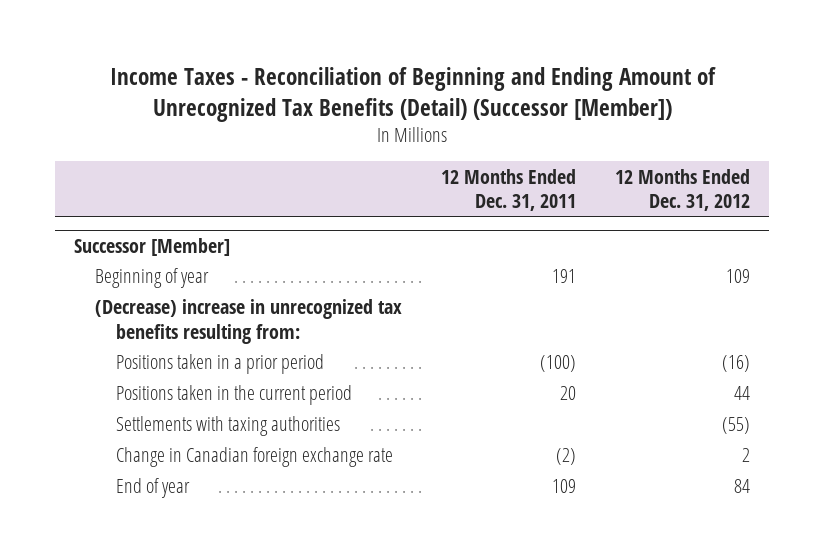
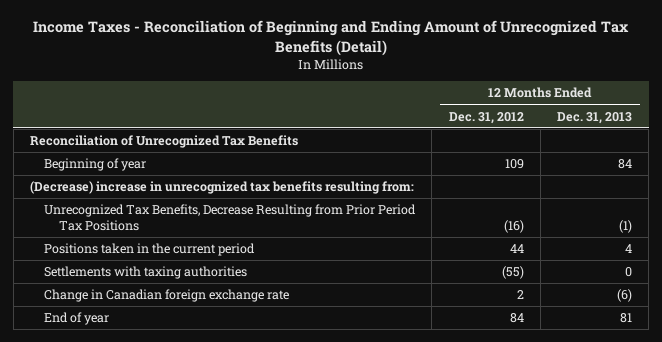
[110,67,717,122] Income Taxes - Reconciliation of Beginning and Ending Amount of Unrecognized Tax Benefits (Detail) (Successor [Member]) -> [32,20,629,56] Income Taxes - Reconciliation of Beginning and Ending Amount of Unrecognized Tax Benefits (Detail)
[441,168,577,211] 12 Months Ended Dec. 31, 2011 -> none
none -> [557,111,633,124] Dec. 31, 2013
[74,237,231,256] Successor [Member] -> none
none -> [29,135,298,149] Reconciliation of Unrecognized Tax Benefits
[116,354,325,375] Positions taken in a prior period -> none
none -> [44,204,417,232] Unrecognized Tax Benefits, Decrease Resulting from Prior Period Tax Positions

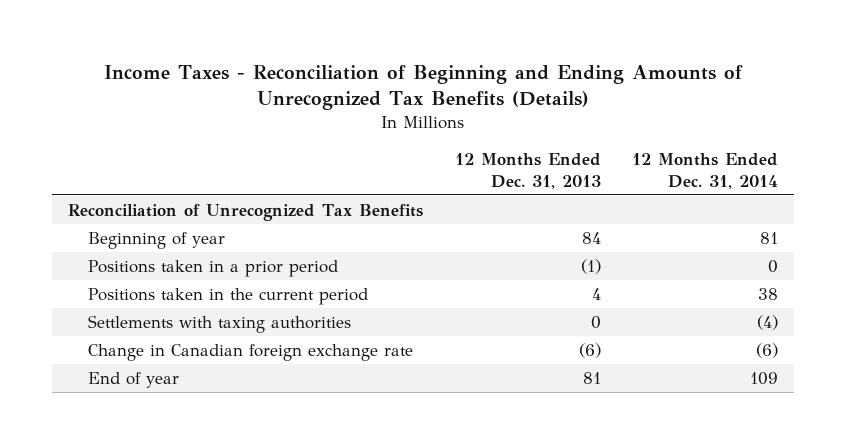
[32,20,629,56] Income Taxes - Reconciliation of Beginning and Ending Amount of Unrecognized Tax Benefits (Detail) -> [104,64,744,111] Income Taxes - Reconciliation of Beginning and Ending Amounts of Unrecognized Tax Benefits (Details)
[448,111,524,124] Dec. 31, 2012 -> none
none -> [632,153,779,189] 12 Months Ended Dec. 31, 2014
[29,181,414,195] (Decrease) increase in unrecognized tax benefits resulting from: -> none
[44,204,417,232] Unrecognized Tax Benefits, Decrease Resulting from Prior Period Tax Positions -> [88,259,339,277] Positions taken in a prior period

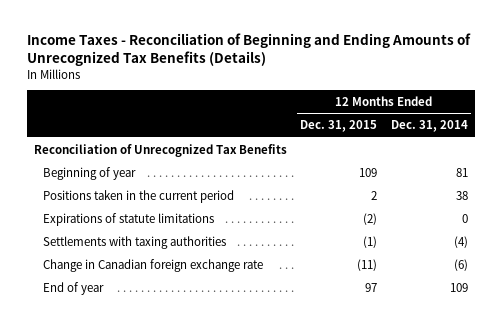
[454,153,601,189] 12 Months Ended Dec. 31, 2013 -> none
none -> [300,120,378,133] Dec. 31, 2015
[88,259,339,277] Positions taken in a prior period -> none
none -> [43,212,215,226] Expirations of statute limitations

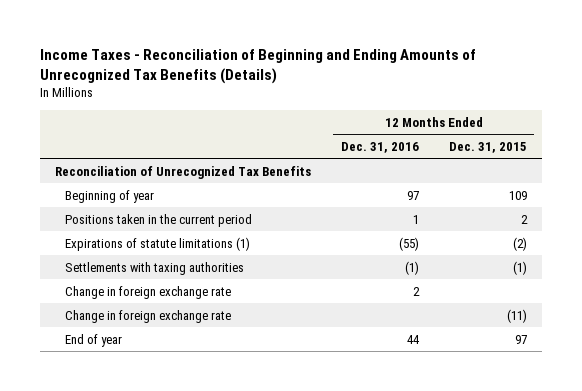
[390,120,468,133] Dec. 31, 2014 -> none
none -> [340,141,419,153] Dec. 31, 2016
[43,212,215,226] Expirations of statute limitations -> [65,236,251,251] Expirations of statute limitations (1)
none -> [65,285,232,299] Change in foreign exchange rate
[43,258,264,272] Change in Canadian foreign exchange rate -> [65,309,232,323] Change in foreign exchange rate

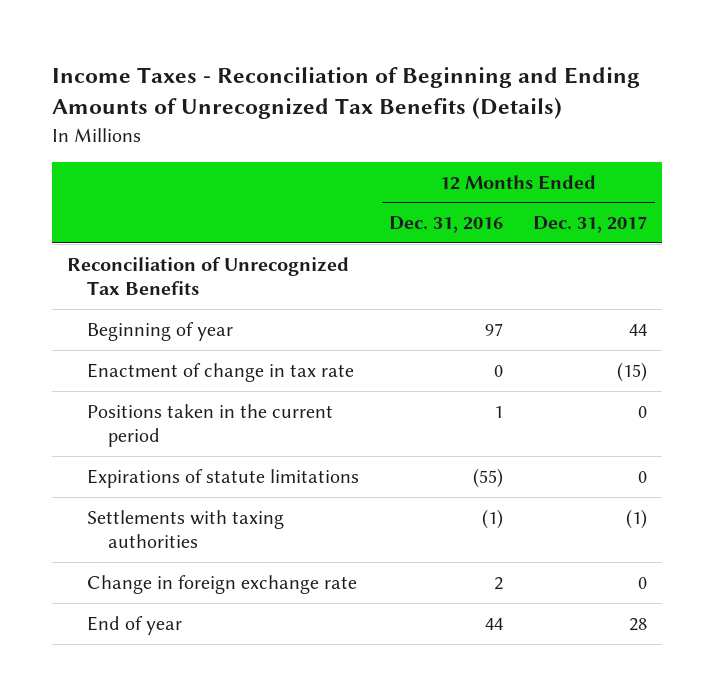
[448,141,527,153] Dec. 31, 2015 -> none
none -> [533,216,648,234] Dec. 31, 2017
none -> [87,362,355,382] Enactment of change in tax rate
[65,236,251,251] Expirations of statute limitations (1) -> [87,468,360,488] Expirations of statute limitations
[65,309,232,323] Change in foreign exchange rate -> none

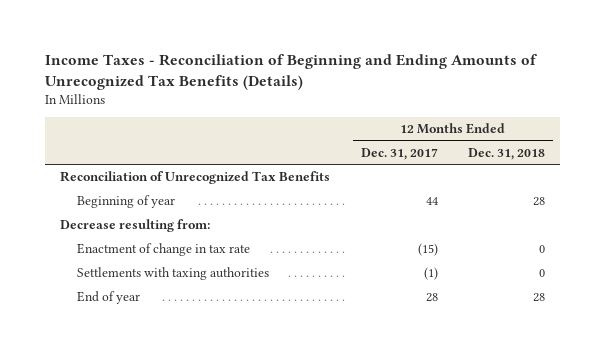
[389,216,504,234] Dec. 31, 2016 -> none
none -> [468,147,546,160] Dec. 31, 2018
none -> [60,219,211,233] Decrease resulting from:
[87,403,334,448] Positions taken in the current period -> none
[87,468,360,488] Expirations of statute limitations -> none
[87,574,358,594] Change in foreign exchange rate -> none

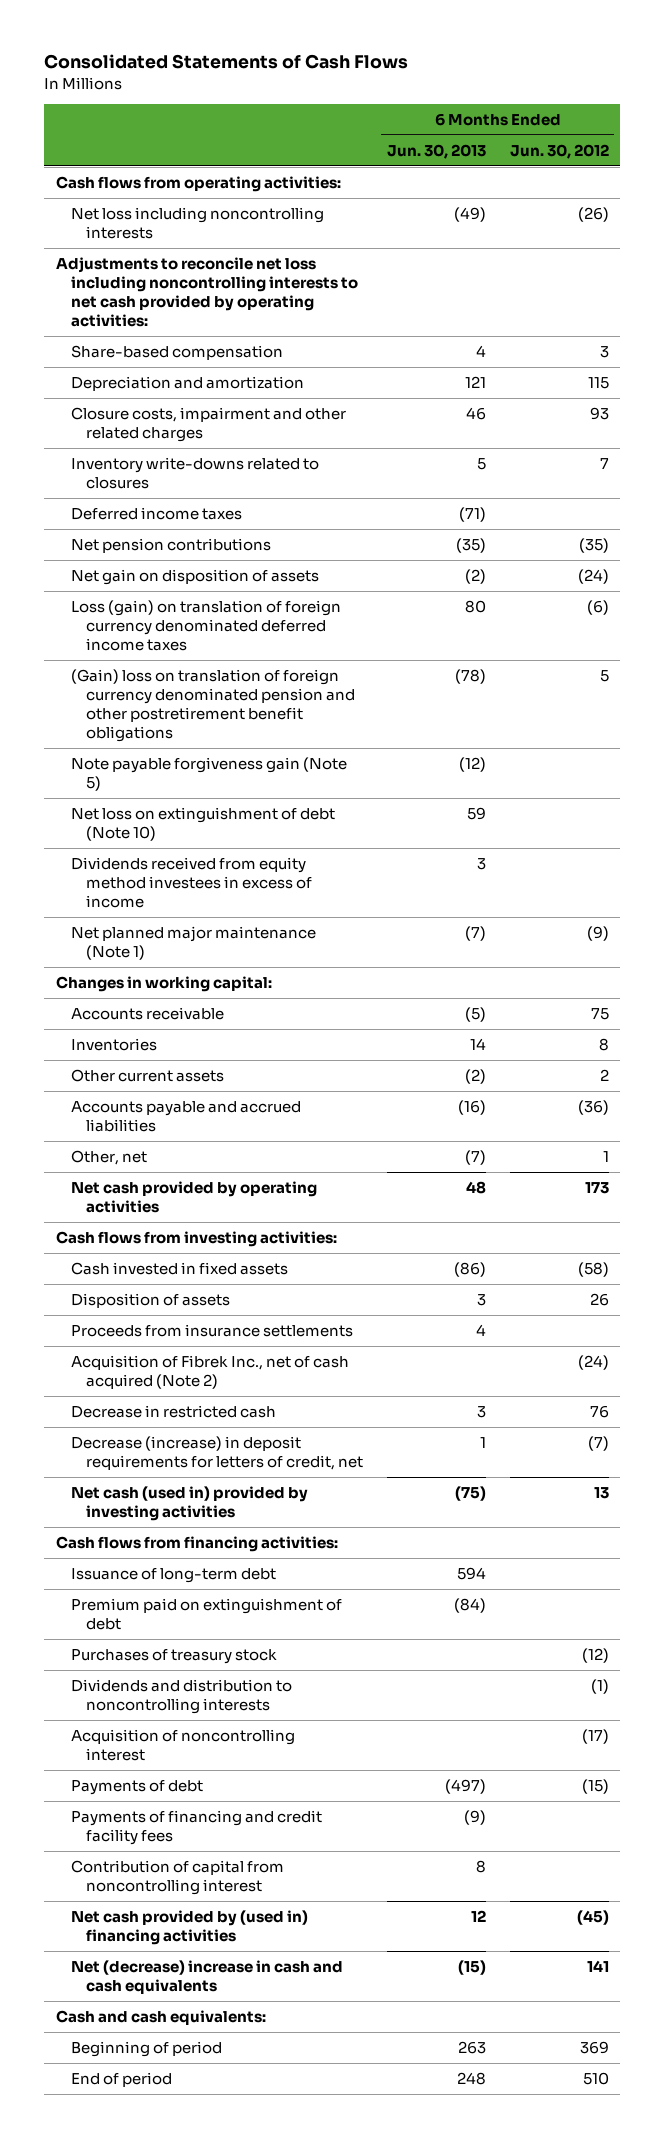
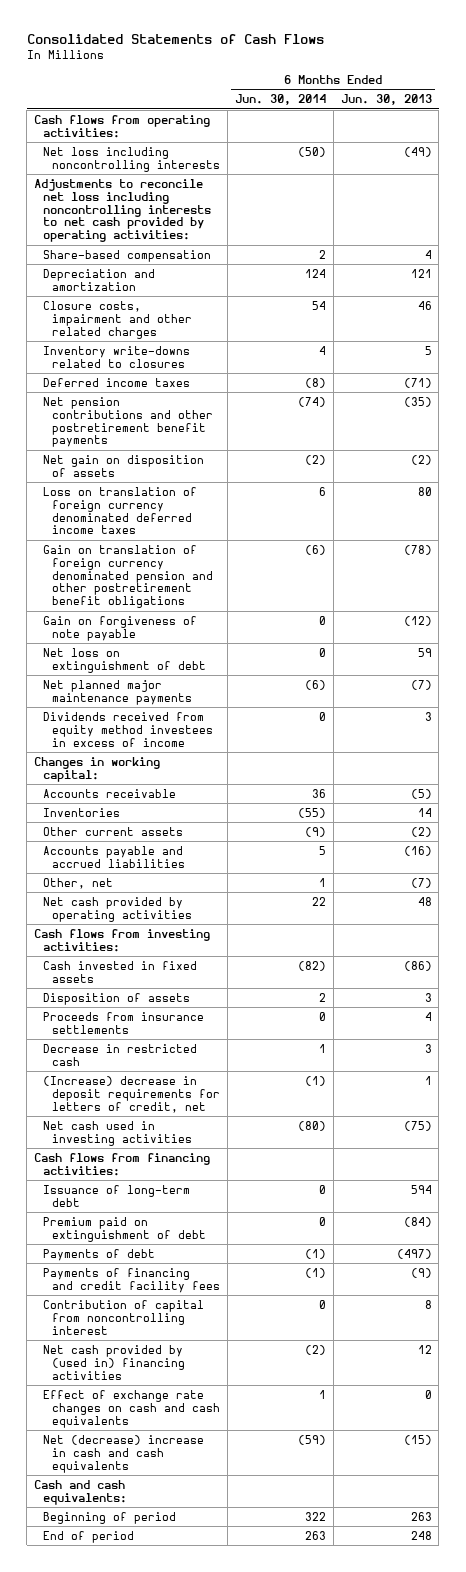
[509,143,609,159] Jun. 30, 2012 -> none
none -> [235,94,327,106] Jun. 30, 2014
[71,537,272,553] Net pension contributions -> [43,396,214,448] Net pension contributions and other postretirement benefit payments
[71,599,342,652] Loss (gain) on translation of foreign currency denominated deferred income taxes -> [43,486,198,535] Loss on translation of foreign currency denominated deferred income taxes
[71,668,356,743] (Gain) loss on translation of foreign currency denominated pension and other postretirement benefit obligations -> [43,544,214,609] Gain on translation of foreign currency denominated pension and other postretirement benefit obligations
[71,756,348,791] Note payable forgiveness gain (Note 5) -> [43,615,198,641] Gain on forgiveness of note payable
[71,806,336,841] Net loss on extinguishment of debt (Note 10) -> [43,647,207,673] Net loss on extinguishment of debt
none -> [43,679,193,705] Net planned major maintenance payments
[71,925,317,960] Net planned major maintenance (Note 1) -> none
[71,1354,350,1389] Acquisition of Fibrek Inc., net of cash acquired (Note 2) -> none
[71,1435,364,1470] Decrease (increase) in deposit requirements for letters of credit, net -> [43,1075,221,1113] (Increase) decrease in deposit requirements for letters of credit, net
[71,1485,309,1521] Net cash (used in) provided by investing activities -> [43,1120,193,1146] Net cash used in investing activities
[71,1648,278,1664] Purchases of treasury stock -> none
[71,1678,293,1714] Dividends and distribution to noncontrolling interests -> none
[71,1728,296,1761] Acquisition of noncontrolling interest -> none
none -> [43,1389,221,1428] Effect of exchange rate changes on cash and cash equivalents

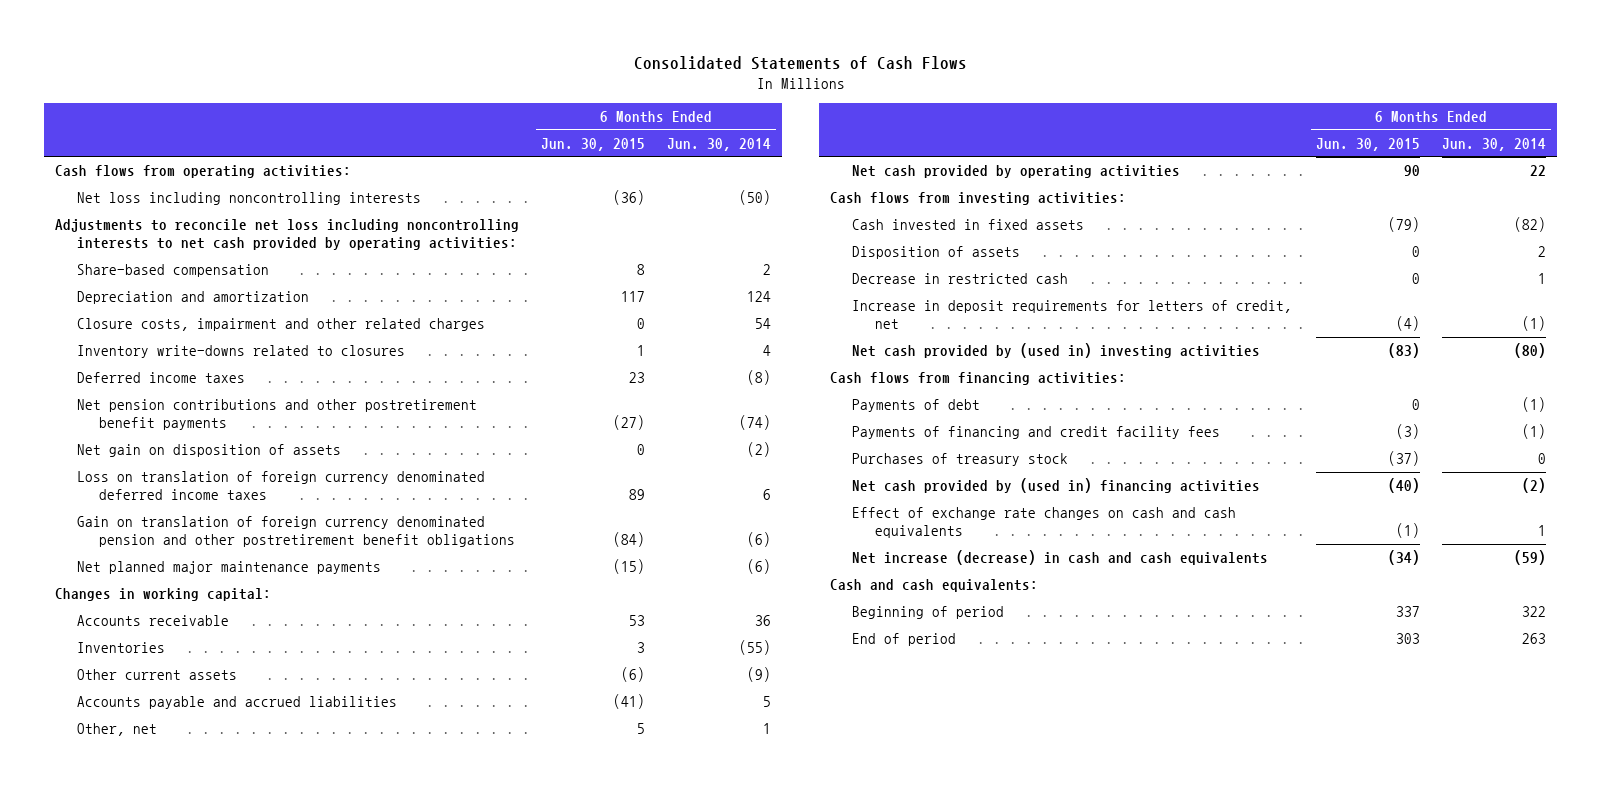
[340,94,432,106] Jun. 30, 2013 -> none
none -> [541,137,646,151] Jun. 30, 2015
[43,615,198,641] Gain on forgiveness of note payable -> none
[43,647,207,673] Net loss on extinguishment of debt -> none
[43,711,214,747] Dividends received from equity method investees in excess of income -> none
[43,1011,205,1034] Proceeds from insurance settlements -> none
[43,1075,221,1113] (Increase) decrease in deposit requirements for letters of credit, net -> [852,300,1293,330] Increase in deposit requirements for letters of credit, net
[43,1120,193,1146] Net cash used in investing activities -> [852,343,1261,359] Net cash provided by (used in) investing activities
[43,1184,191,1207] Issuance of long-term debt -> none
[43,1216,207,1242] Premium paid on extinguishment of debt -> none
[43,1299,205,1335] Contribution of capital from noncontrolling interest -> none
none -> [852,453,1069,467] Purchases of treasury stock
[43,1434,205,1473] Net (decrease) increase in cash and cash equivalents -> [852,550,1269,566] Net increase (decrease) in cash and cash equivalents

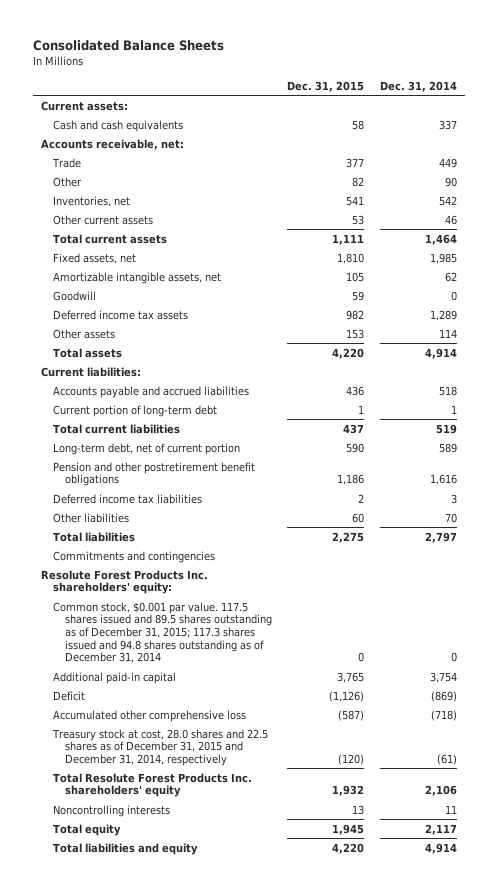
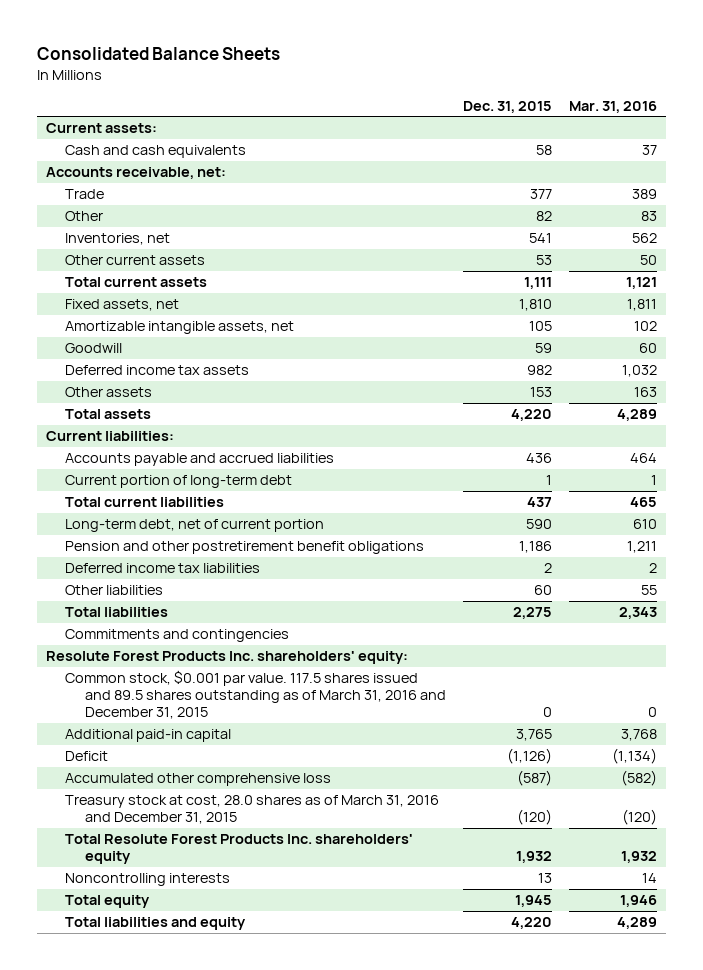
[379,80,457,92] Dec. 31, 2014 -> none
none -> [569,100,658,113] Mar. 31, 2016
[52,601,272,664] Common stock, $0.001 par value. 117.5 shares issued and 89.5 shares outstanding as of December 31, 2015; 117.3 shares issued and 94.8 shares outstanding as of December 31, 2014 -> [65,670,446,720] Common stock, $0.001 par value. 117.5 shares issued and 89.5 shares outstanding as of March 31, 2016 and December 31, 2015
[51,728,268,766] Treasury stock at cost, 28.0 shares and 22.5 shares as of December 31, 2015 and December 31, 2014, respectively -> [65,795,440,825] Treasury stock at cost, 28.0 shares as of March 31, 2016 and December 31, 2015

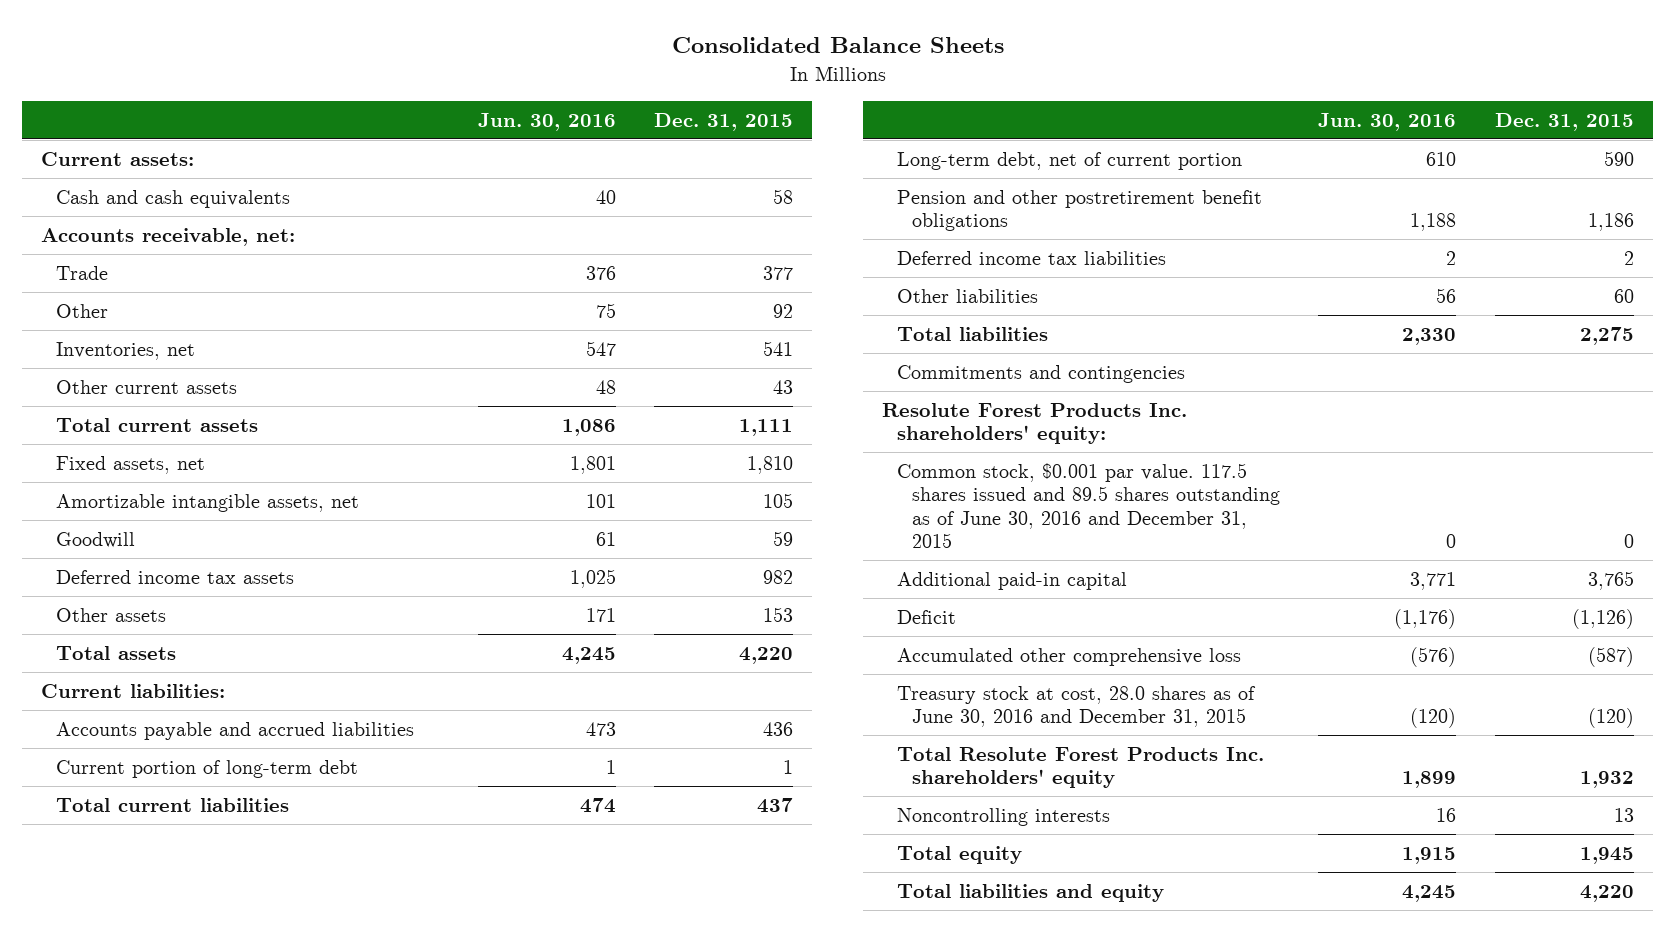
[569,100,658,113] Mar. 31, 2016 -> none
none -> [477,112,616,131] Jun. 30, 2016
[535,211,552,222] 82 -> [773,303,794,318] 92
[535,255,552,266] 53 -> [773,379,794,394] 43
[65,670,446,720] Common stock, $0.001 par value. 117.5 shares issued and 89.5 shares outstanding as of March 31, 2016 and December 31, 2015 -> [897,462,1281,548] Common stock, $0.001 par value. 117.5 shares issued and 89.5 shares outstanding as of June 30, 2016 and December 31, 2015
[65,795,440,825] Treasury stock at cost, 28.0 shares as of March 31, 2016 and December 31, 2015 -> [897,685,1257,728] Treasury stock at cost, 28.0 shares as of June 30, 2016 and December 31, 2015

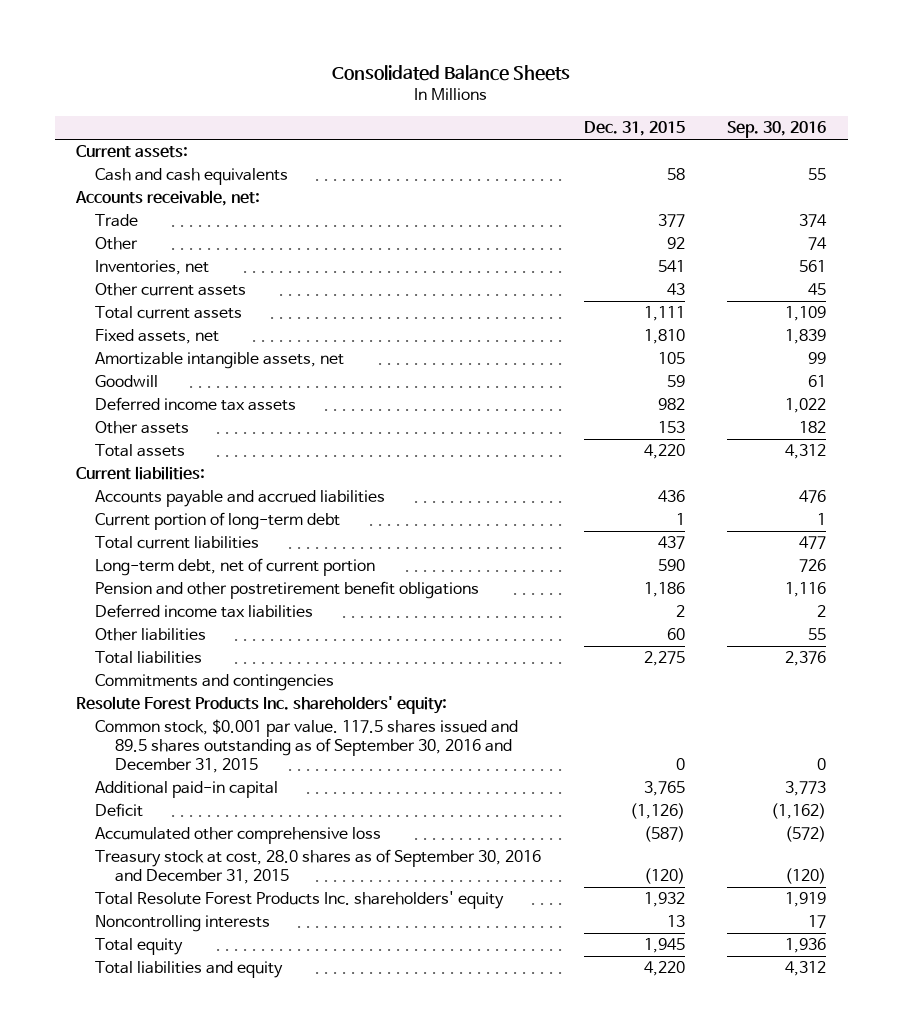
[477,112,616,131] Jun. 30, 2016 -> none
none -> [727,121,827,139] Sep. 30, 2016
[897,462,1281,548] Common stock, $0.001 par value. 117.5 shares issued and 89.5 shares outstanding as of June 30, 2016 and December 31, 2015 -> [95,719,519,773] Common stock, $0.001 par value. 117.5 shares issued and 89.5 shares outstanding as of September 30, 2016 and December 31, 2015
[897,685,1257,728] Treasury stock at cost, 28.0 shares as of June 30, 2016 and December 31, 2015 -> [95,849,542,884] Treasury stock at cost, 28.0 shares as of September 30, 2016 and December 31, 2015

